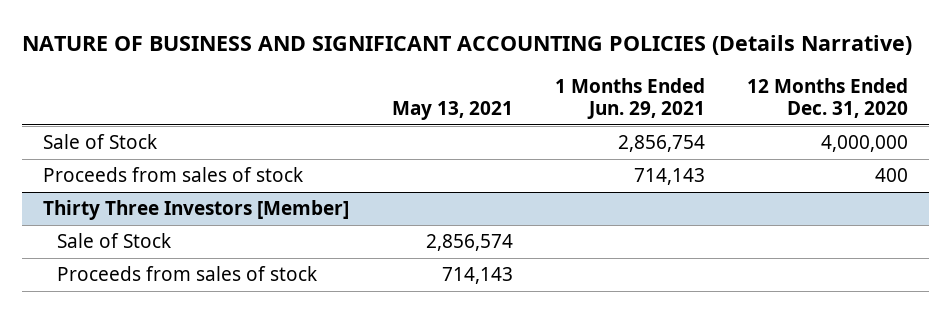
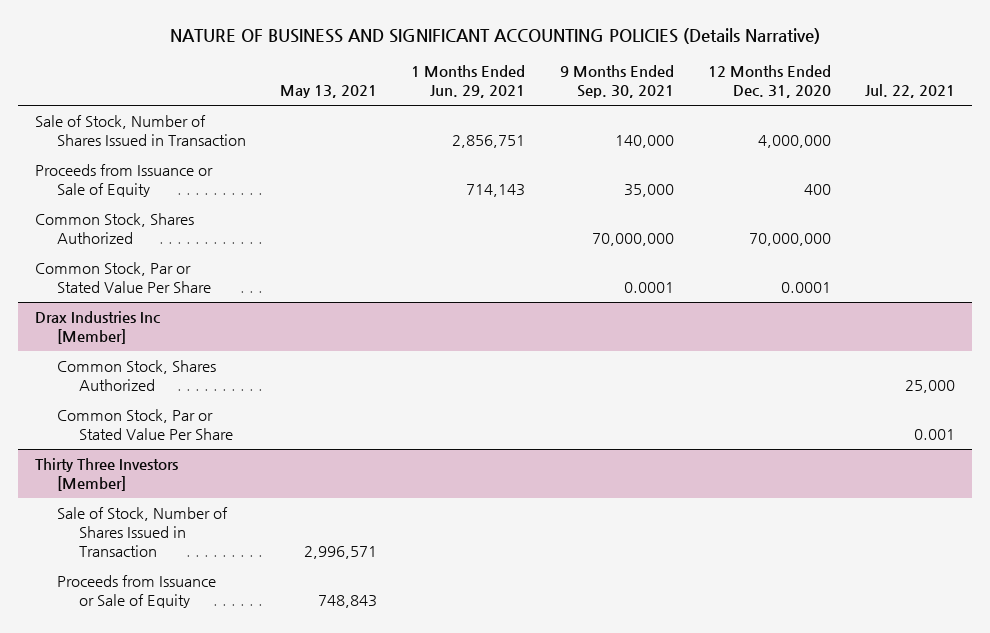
none -> [559,65,674,99] 9 Months Ended Sep. 30, 2021
none -> [865,84,956,99] Jul. 22, 2021
[43,134,158,150] Sale of Stock -> [35,115,247,147] Sale of Stock, Number of Shares Issued in Transaction
[617,135,705,153] 2,856,754 -> [452,135,526,149] 2,856,751
[43,167,304,183] Proceeds from sales of stock -> [35,164,214,198] Proceeds from Issuance or Sale of Equity
none -> [35,213,195,245] Common Stock, Shares Authorized
none -> [35,262,212,294] Common Stock, Par or Stated Value Per Share
none -> [35,311,161,345] Drax Industries Inc [Member]
none -> [57,360,217,392] Common Stock, Shares Authorized
none -> [57,409,233,441] Common Stock, Par or Stated Value Per Share
[57,233,172,249] Sale of Stock -> [57,507,229,558] Sale of Stock, Number of Shares Issued in Transaction
[425,234,513,252] 2,856,574 -> [304,546,378,560] 2,996,571
[57,266,318,282] Proceeds from sales of stock -> [57,575,217,609] Proceeds from Issuance or Sale of Equity
[441,267,513,285] 714,143 -> [318,595,378,609] 748,843

